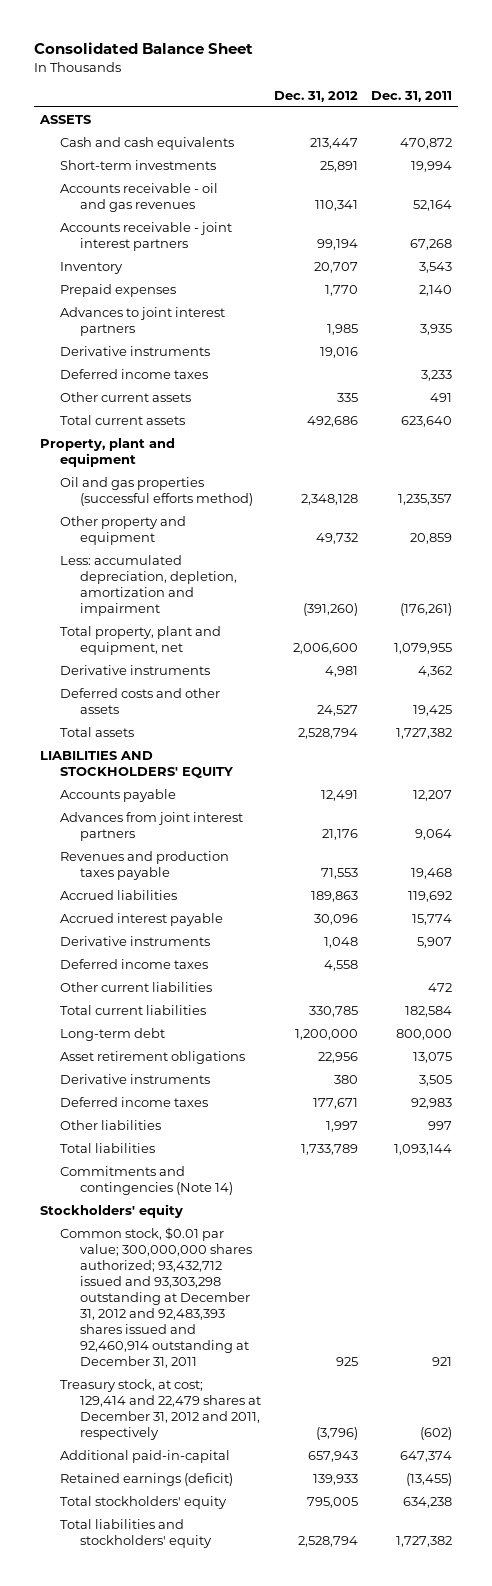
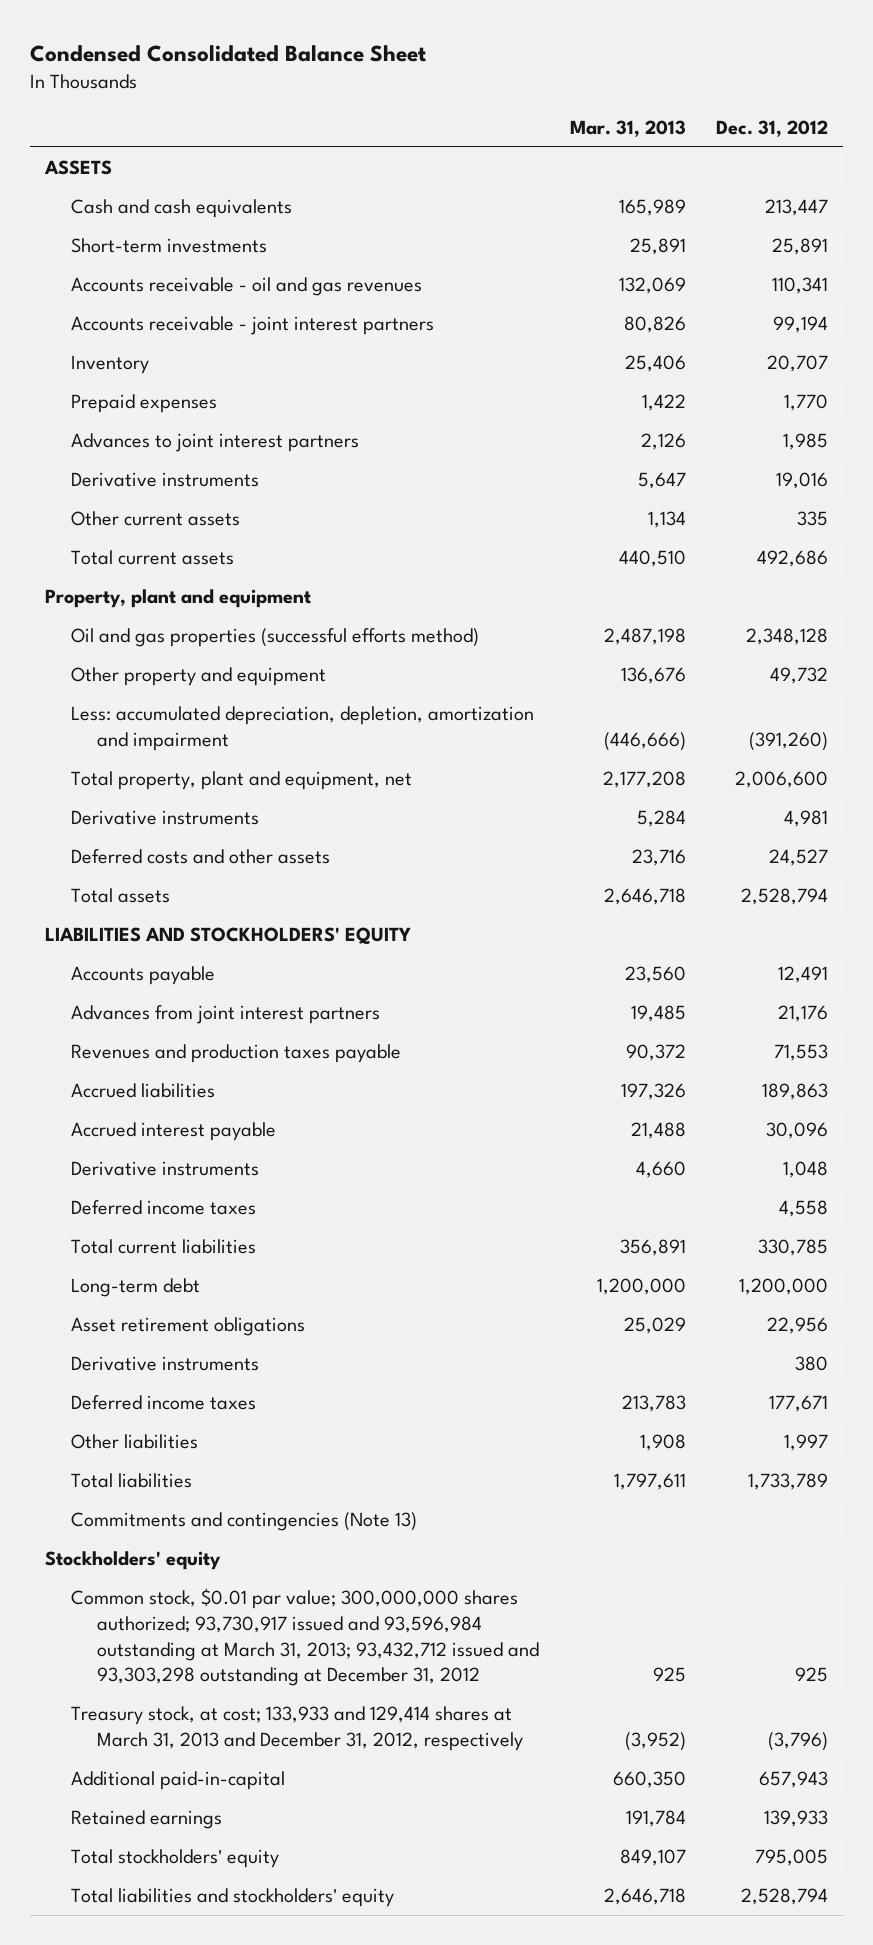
[33,42,253,55] Consolidated Balance Sheet -> [29,44,426,62] Condensed Consolidated Balance Sheet
[370,91,452,103] Dec. 31, 2011 -> none
none -> [569,120,686,138] Mar. 31, 2013
[60,368,209,379] Deferred income taxes -> none
[60,981,213,992] Other current liabilities -> none
[60,1165,233,1195] Commitments and contingencies (Note 14) -> [71,1512,418,1532] Commitments and contingencies (Note 13)
[60,1226,252,1369] Common stock, $0.01 par value; 300,000,000 shares authorized; 93,432,712 issued and 93,303,298 outstanding at December 31, 2012 and 92,483,393 shares issued and 92,460,914 outstanding at December 31, 2011 -> [71,1588,540,1687] Common stock, $0.01 par value; 300,000,000 shares authorized; 93,730,917 issued and 93,596,984 outstanding at March 31, 2013; 93,432,712 issued and 93,303,298 outstanding at December 31, 2012
[60,1378,261,1440] Treasury stock, at cost; 129,414 and 22,479 shares at December 31, 2012 and 2011, respectively -> [71,1706,524,1751] Treasury stock, at cost; 133,933 and 129,414 shares at March 31, 2013 and December 31, 2012, respectively
[60,1472,234,1486] Retained earnings (deficit) -> [71,1810,223,1830] Retained earnings

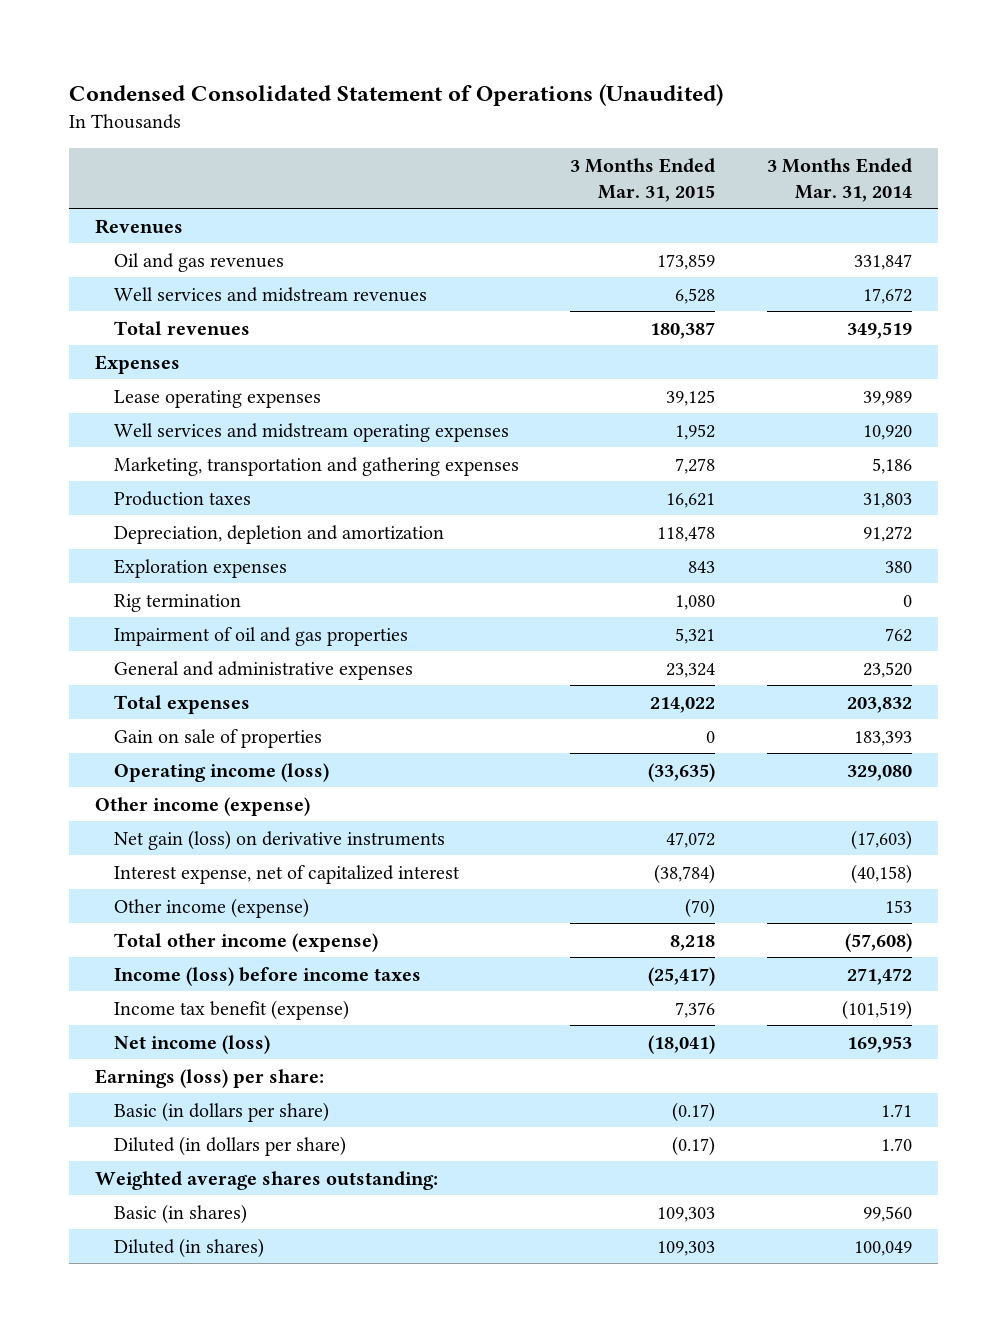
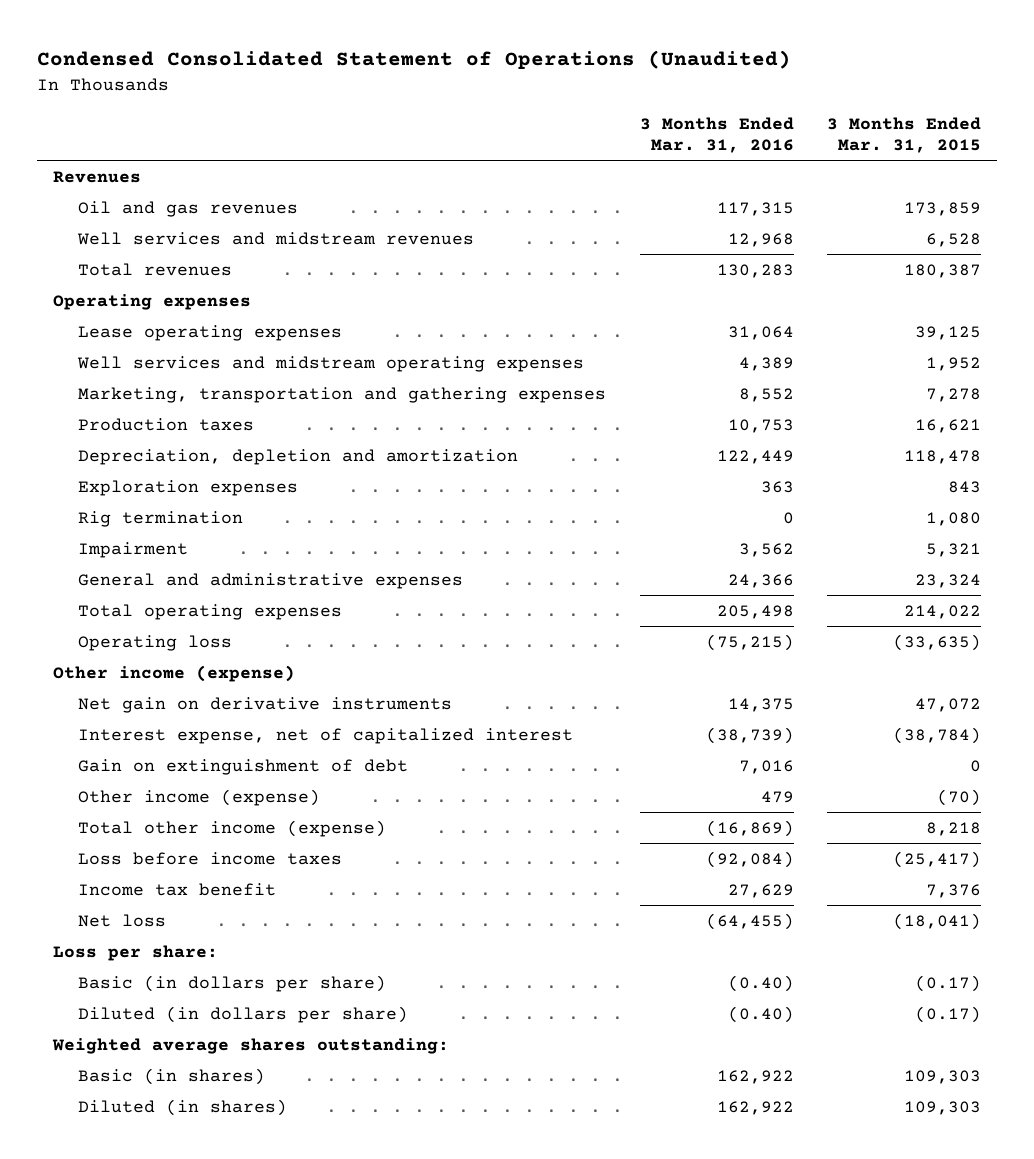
[766,158,912,202] 3 Months Ended Mar. 31, 2014 -> none
none -> [639,116,794,154] 3 Months Ended Mar. 31, 2016
[94,354,180,374] Expenses -> [53,293,252,310] Operating expenses
[113,626,408,646] Impairment of oil and gas properties -> [78,541,189,558] Impairment
[113,728,322,748] Gain on sale of properties -> none
[113,694,250,714] Total expenses -> [78,603,343,620] Total operating expenses
[113,762,329,782] Operating income (loss) -> [78,634,233,651] Operating loss
[113,829,445,850] Net gain (loss) on derivative instruments -> [78,696,453,713] Net gain on derivative instruments
none -> [78,758,409,775] Gain on extinguishment of debt
[113,966,421,986] Income (loss) before income taxes -> [78,851,343,865] Loss before income taxes
[113,999,349,1020] Income tax benefit (expense) -> [78,882,277,896] Income tax benefit
[113,1034,270,1054] Net income (loss) -> [78,913,167,927] Net loss
[94,1068,324,1088] Earnings (loss) per share: -> [53,944,219,961] Loss per share:

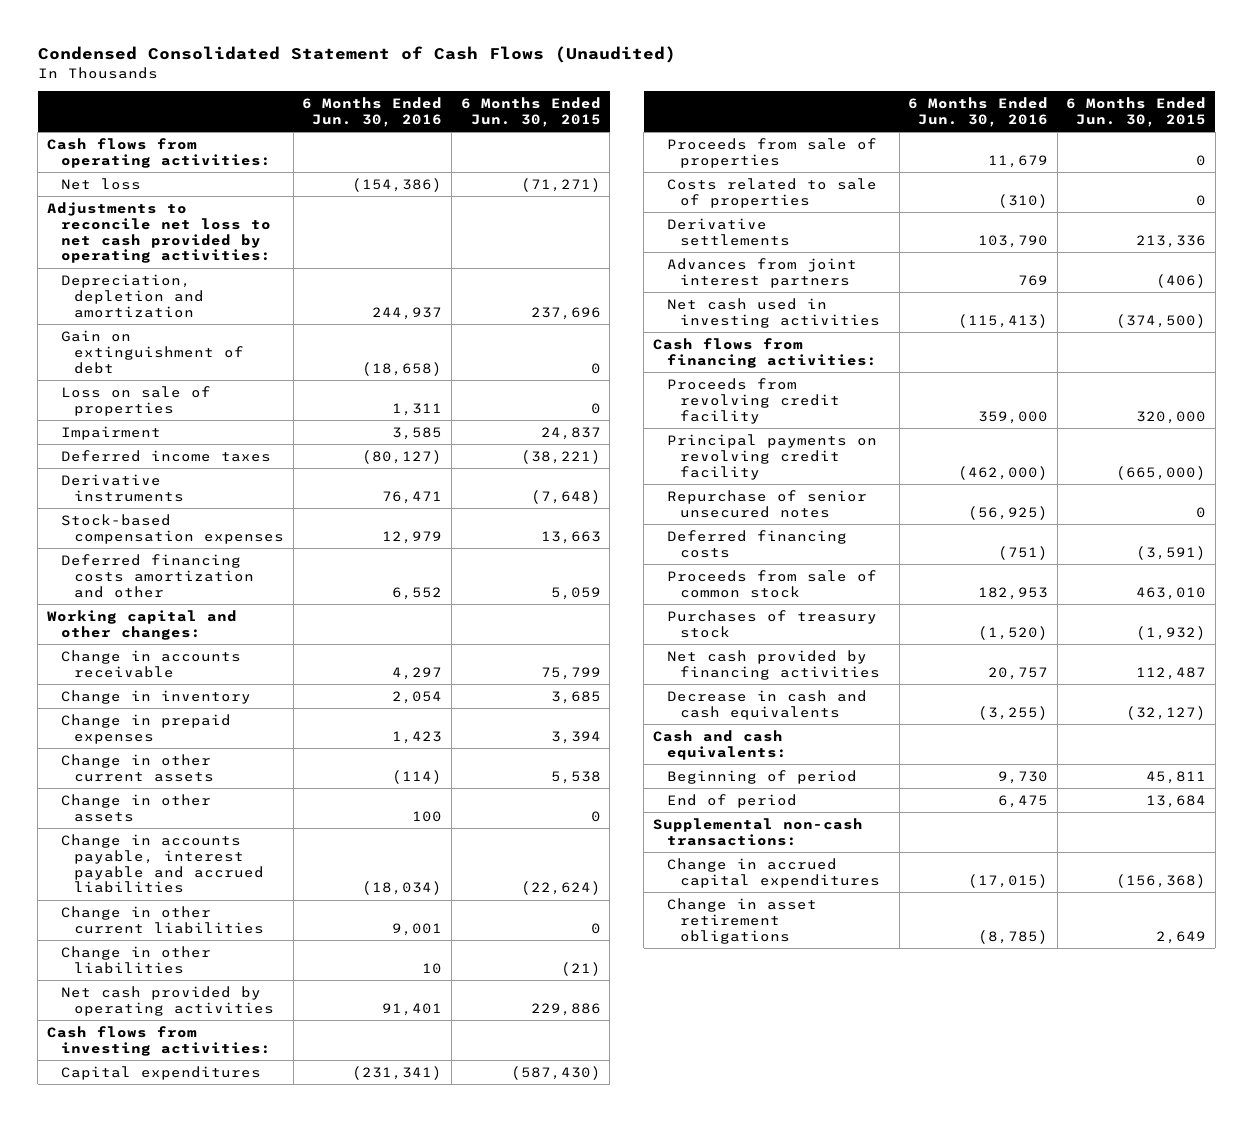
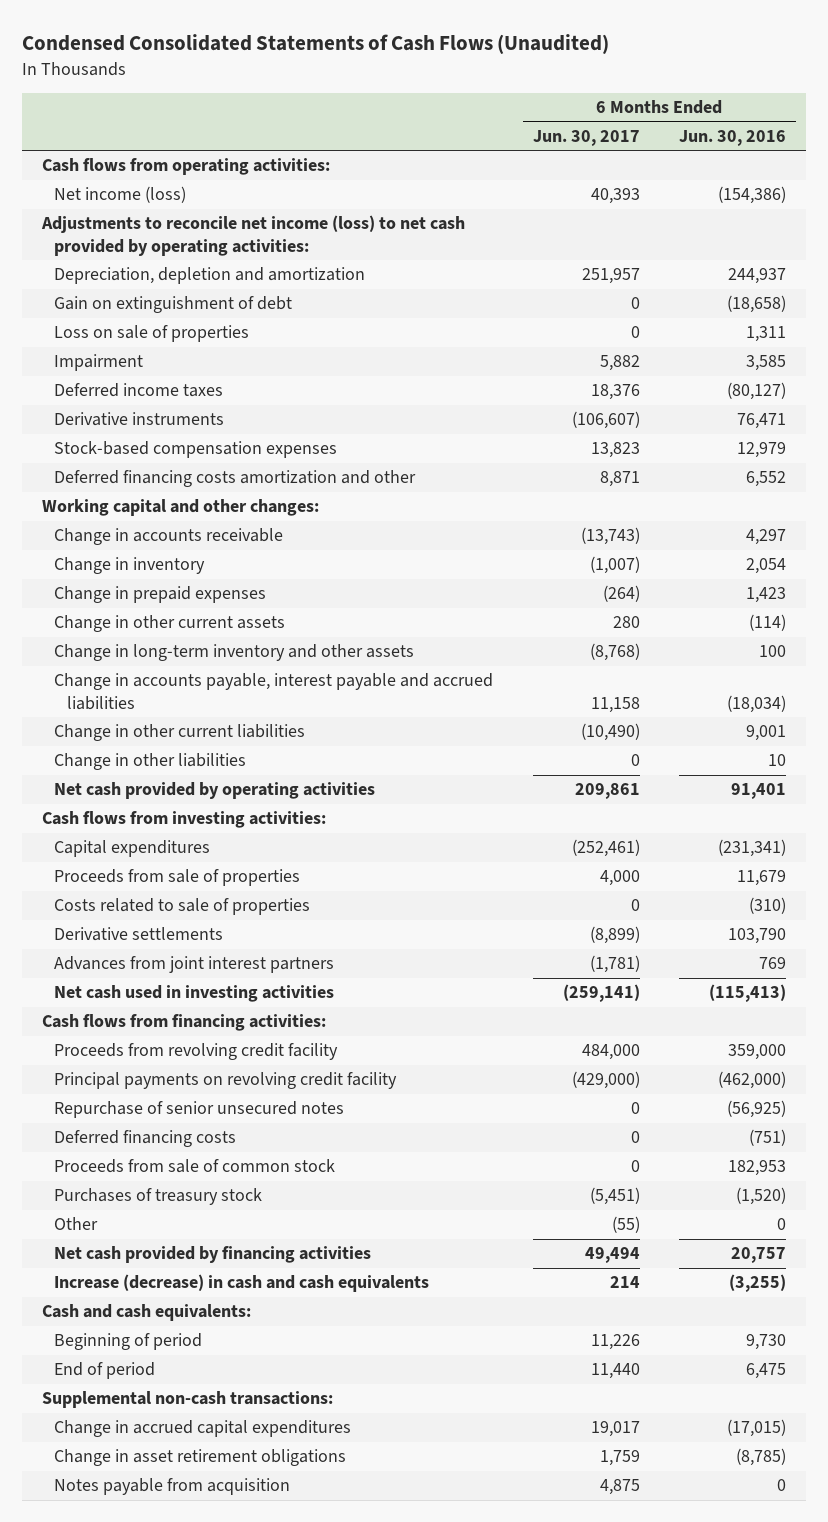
[37,46,676,64] Condensed Consolidated Statement of Cash Flows (Unaudited) -> [22,34,610,55] Condensed Consolidated Statements of Cash Flows (Unaudited)
[460,97,601,127] 6 Months Ended Jun. 30, 2015 -> none
none -> [532,130,640,147] Jun. 30, 2017
[60,177,141,190] Net loss -> [54,186,187,204] Net income (loss)
[47,201,271,264] Adjustments to reconcile net loss to net cash provided by operating activities: -> [40,215,465,256] Adjustments to reconcile net income (loss) to net cash provided by operating activities:
[60,793,211,822] Change in other assets -> [54,644,415,662] Change in long-term inventory and other assets
none -> [54,1217,99,1231] Other
[666,689,867,720] Decrease in cash and cash equivalents -> [54,1274,430,1293] Increase (decrease) in cash and cash equivalents
none -> [54,1478,291,1496] Notes payable from acquisition

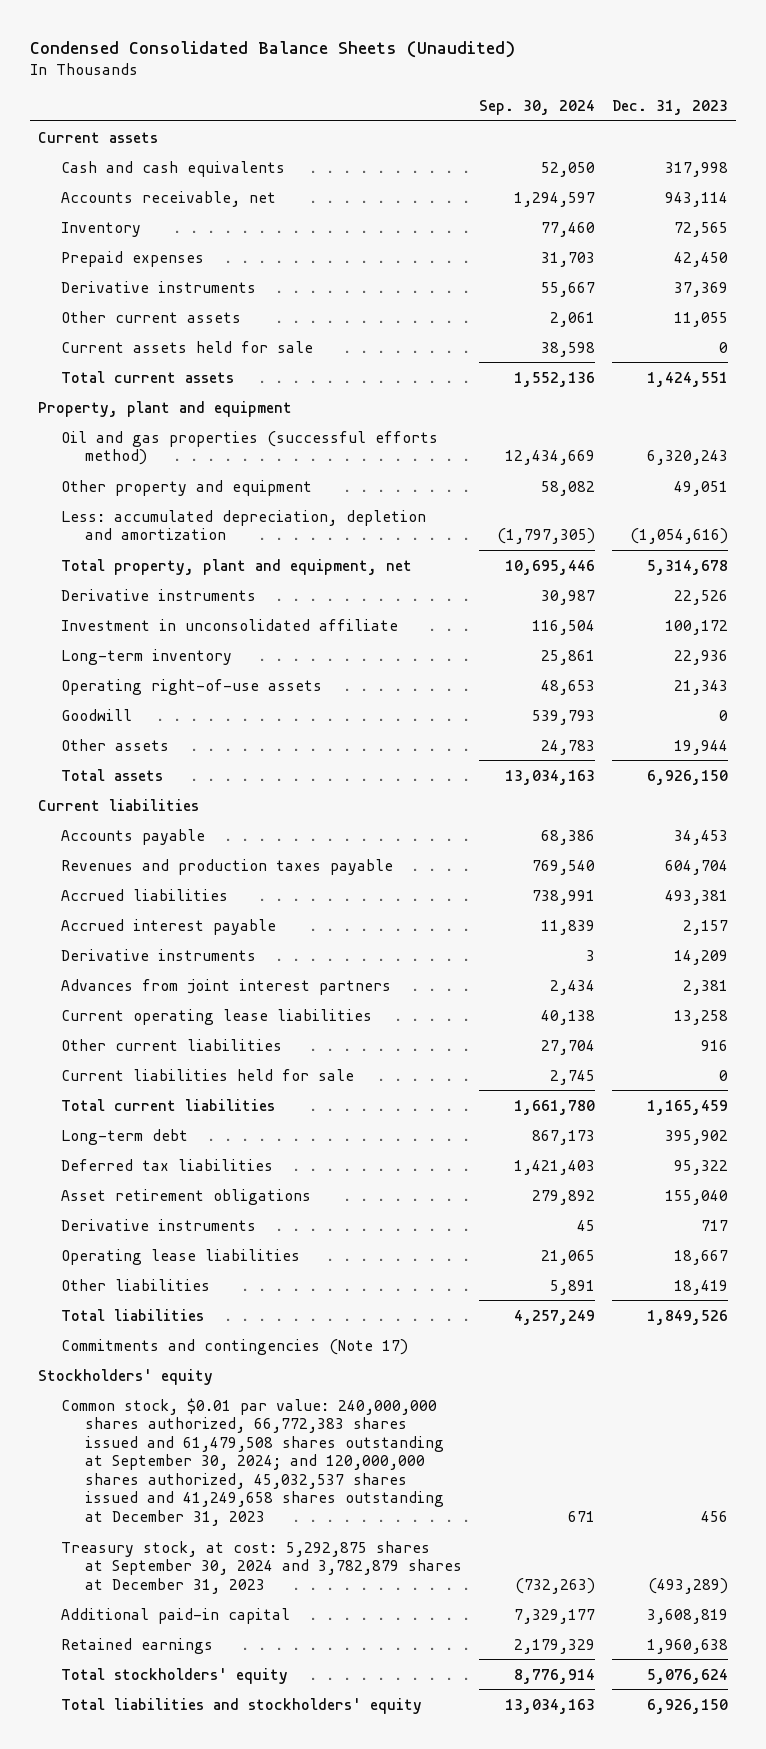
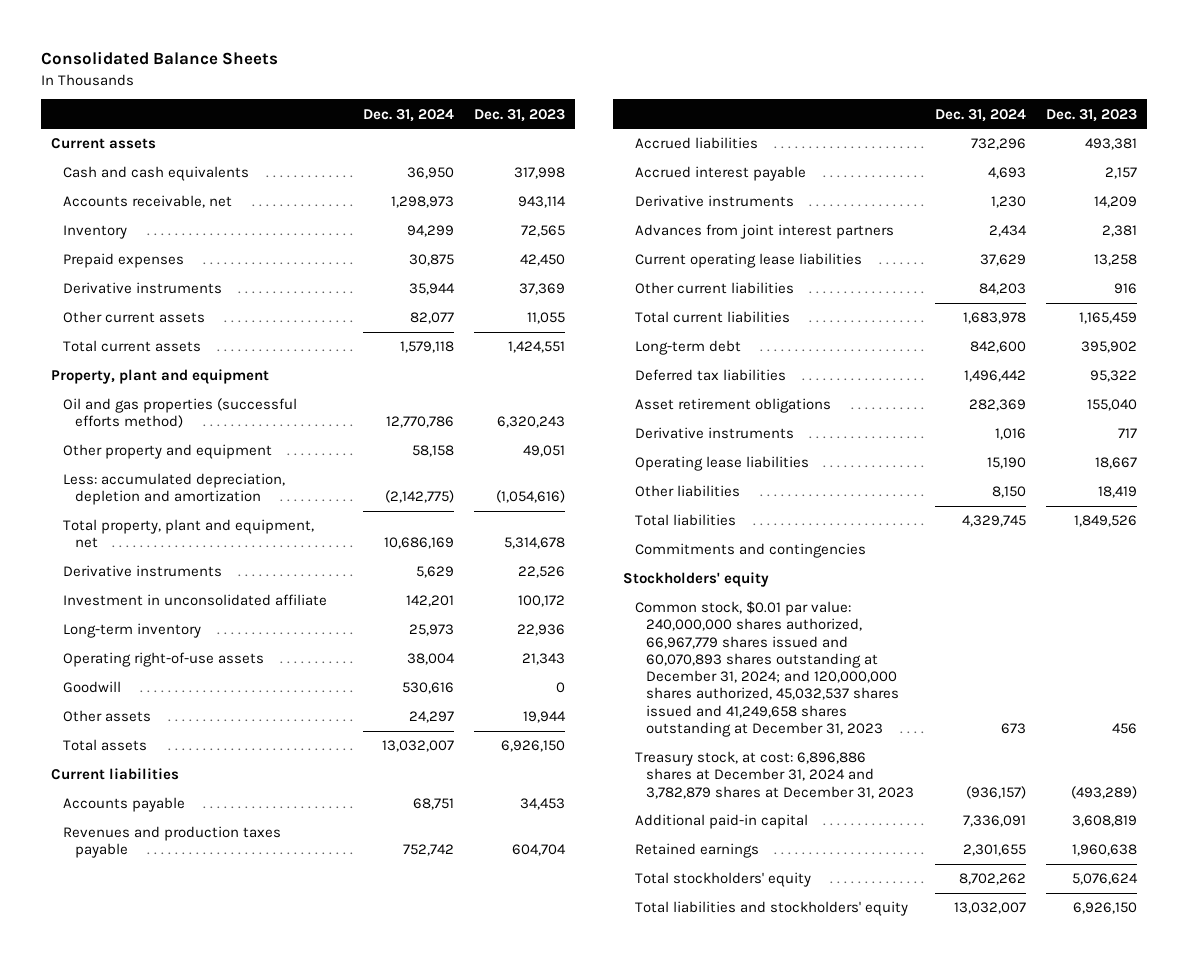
[29,40,515,58] Condensed Consolidated Balance Sheets (Unaudited) -> [41,51,279,66] Consolidated Balance Sheets
[478,99,595,115] Sep. 30, 2024 -> none
none -> [363,108,455,122] Dec. 31, 2024
[61,340,314,353] Current assets held for sale -> none
[61,1068,355,1081] Current liabilities held for sale -> none
[61,1338,409,1355] Commitments and contingencies (Note 17) -> [634,543,866,559] Commitments and contingencies
[61,1397,444,1526] Common stock, $0.01 par value: 240,000,000 shares authorized, 66,772,383 shares issued and 61,479,508 shares outstanding at September 30, 2024; and 120,000,000 shares authorized, 45,032,537 shares issued and 41,249,658 shares outstanding at December 31, 2023 -> [634,601,900,737] Common stock, $0.01 par value: 240,000,000 shares authorized, 66,967,779 shares issued and 60,070,893 shares outstanding at December 31, 2024; and 120,000,000 shares authorized, 45,032,537 shares issued and 41,249,658 shares outstanding at December 31, 2023
[61,1540,462,1594] Treasury stock, at cost: 5,292,875 shares at September 30, 2024 and 3,782,879 shares at December 31, 2023 -> [634,751,915,799] Treasury stock, at cost: 6,896,886 shares at December 31, 2024 and 3,782,879 shares at December 31, 2023

